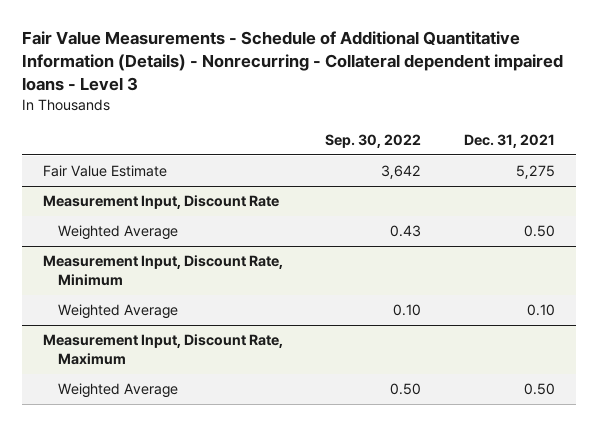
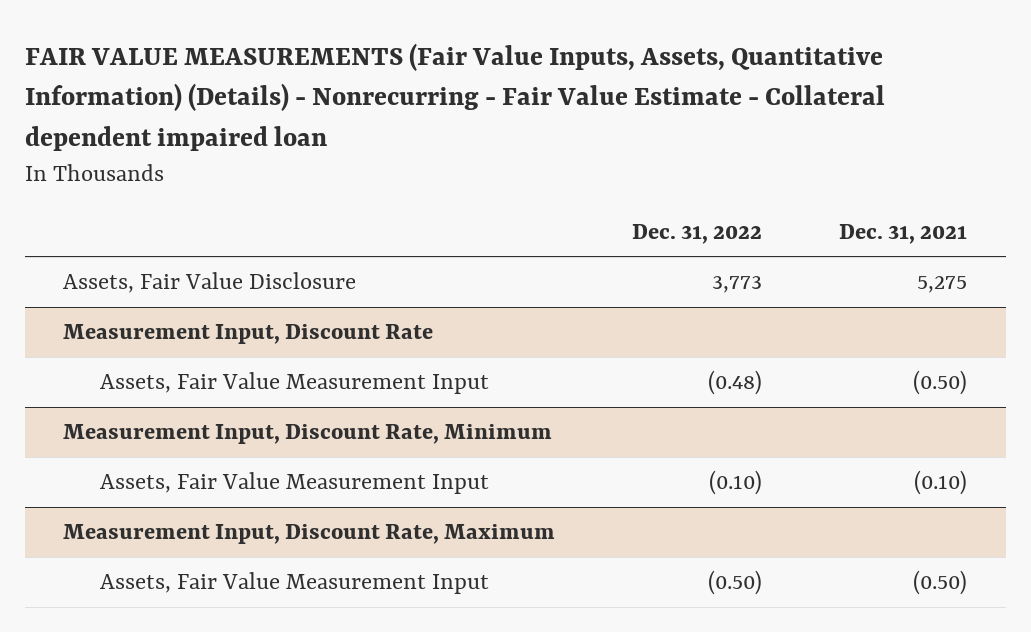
[21,31,563,91] Fair Value Measurements - Schedule of Additional Quantitative Information (Details) - Nonrecurring - Collateral dependent impaired loans - Level 3 -> [24,43,885,151] FAIR VALUE MEASUREMENTS (Fair Value Inputs, Assets, Quantitative Information) (Details) - Nonrecurring - Fair Value Estimate - Collateral dependent impaired loan
[325,133,422,148] Sep. 30, 2022 -> none
none -> [632,223,763,244] Dec. 31, 2022
[42,165,167,178] Fair Value Estimate -> [63,272,357,294] Assets, Fair Value Disclosure
[58,225,179,241] Weighted Average -> none
none -> [100,372,490,395] Assets, Fair Value Measurement Input
[58,304,179,320] Weighted Average -> none
none -> [100,472,490,495] Assets, Fair Value Measurement Input
[58,383,179,399] Weighted Average -> none
none -> [100,572,490,595] Assets, Fair Value Measurement Input

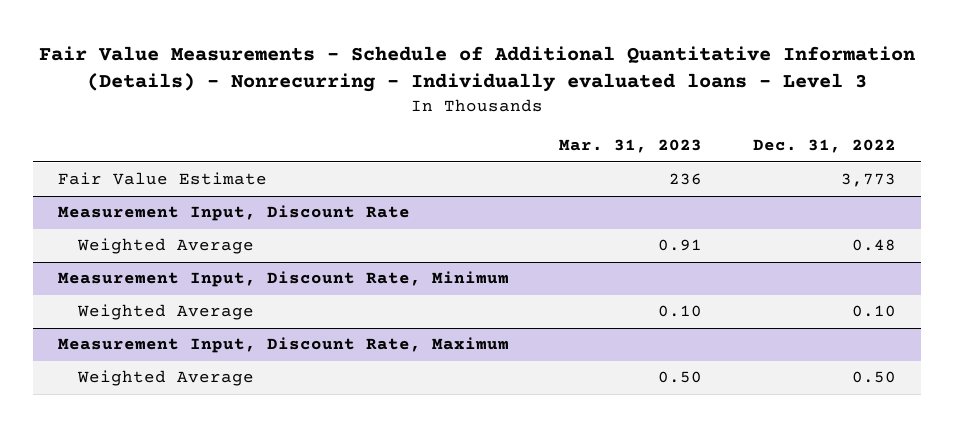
[24,43,885,151] FAIR VALUE MEASUREMENTS (Fair Value Inputs, Assets, Quantitative Information) (Details) - Nonrecurring - Fair Value Estimate - Collateral dependent impaired loan -> [38,46,915,93] Fair Value Measurements - Schedule of Additional Quantitative Information (Details) - Nonrecurring - Individually evaluated loans - Level 3
[839,223,968,244] Dec. 31, 2021 -> none
none -> [559,139,703,154] Mar. 31, 2023
[63,272,357,294] Assets, Fair Value Disclosure -> [57,172,267,186] Fair Value Estimate
[100,372,490,395] Assets, Fair Value Measurement Input -> none
none -> [77,238,255,255] Weighted Average
[100,472,490,495] Assets, Fair Value Measurement Input -> none
none -> [77,304,255,321] Weighted Average
[100,572,490,595] Assets, Fair Value Measurement Input -> none
none -> [77,370,255,387] Weighted Average

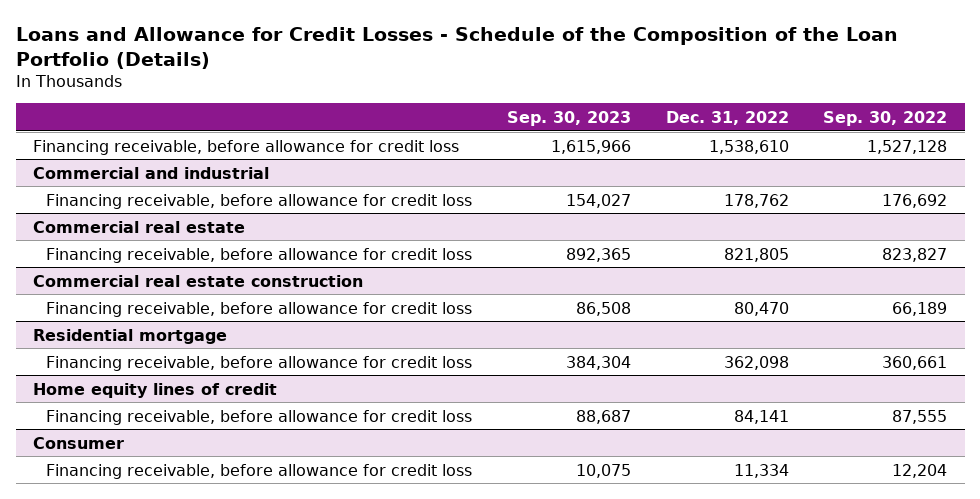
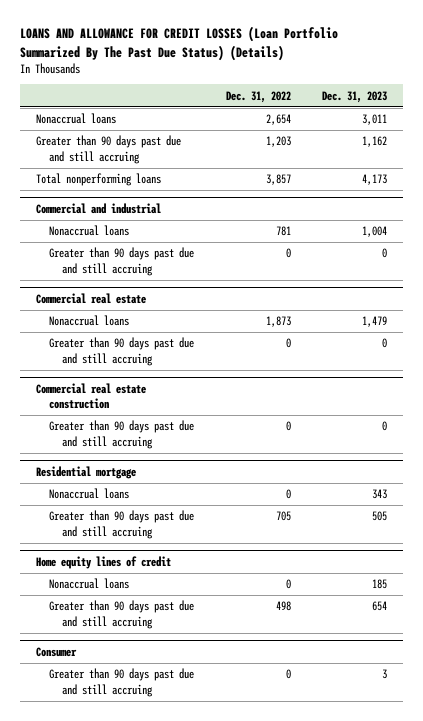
[15,26,898,69] Loans and Allowance for Credit Losses - Schedule of the Composition of the Loan Portfolio (Details) -> [20,26,339,61] LOANS AND ALLOWANCE FOR CREDIT LOSSES (Loan Portfolio Summarized By The Past Due Status) (Details)
[507,110,632,126] Sep. 30, 2023 -> none
[823,110,948,126] Sep. 30, 2022 -> none
none -> [322,90,388,103] Dec. 31, 2023
[32,139,459,155] Financing receivable, before allowance for credit loss -> none
none -> [35,113,116,125] Nonaccrual loans
none -> [35,135,181,164] Greater than 90 days past due and still accruing
none -> [35,173,161,187] Total nonperforming loans
[46,193,473,209] Financing receivable, before allowance for credit loss -> none
none -> [49,225,130,237] Nonaccrual loans
none -> [49,247,195,276] Greater than 90 days past due and still accruing
[46,247,473,263] Financing receivable, before allowance for credit loss -> none
none -> [49,315,130,327] Nonaccrual loans
none -> [49,337,195,366] Greater than 90 days past due and still accruing
[46,301,473,317] Financing receivable, before allowance for credit loss -> none
none -> [49,420,195,449] Greater than 90 days past due and still accruing
[46,355,473,371] Financing receivable, before allowance for credit loss -> none
none -> [49,488,130,500] Nonaccrual loans
none -> [49,510,195,539] Greater than 90 days past due and still accruing
[46,409,473,425] Financing receivable, before allowance for credit loss -> none
none -> [49,578,130,590] Nonaccrual loans
none -> [49,600,195,629] Greater than 90 days past due and still accruing
[46,463,473,479] Financing receivable, before allowance for credit loss -> none
none -> [49,668,195,697] Greater than 90 days past due and still accruing

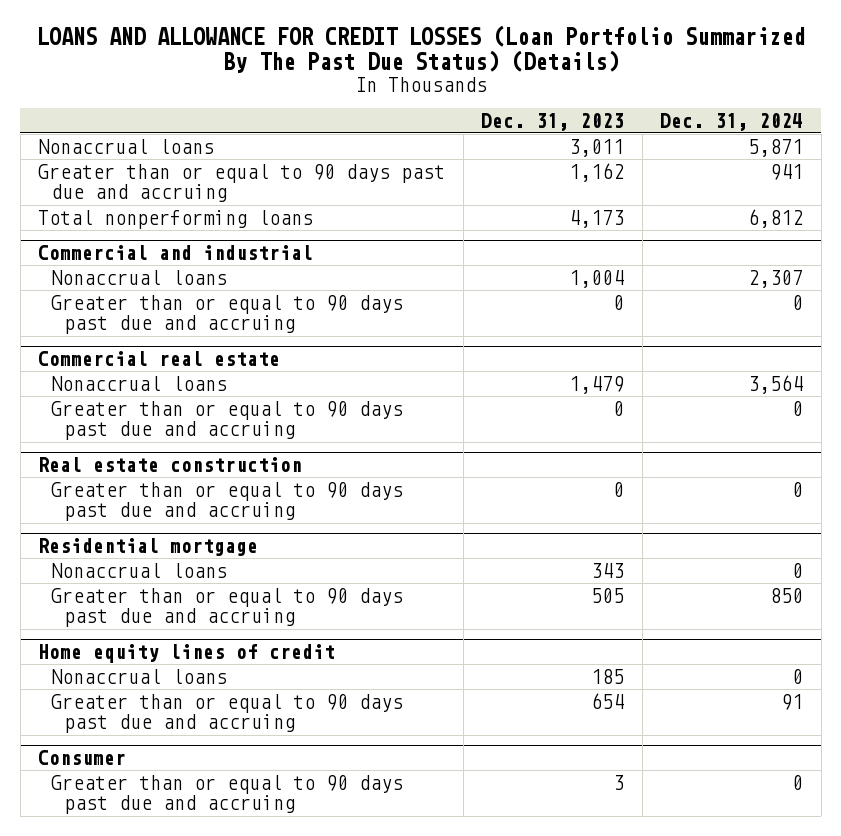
[225,90,291,103] Dec. 31, 2022 -> none
none -> [660,112,804,131] Dec. 31, 2024
[35,135,181,164] Greater than 90 days past due and still accruing -> [38,163,446,203] Greater than or equal to 90 days past due and accruing
[49,247,195,276] Greater than 90 days past due and still accruing -> [50,294,403,335] Greater than or equal to 90 days past due and accruing
[49,337,195,366] Greater than 90 days past due and still accruing -> [50,400,403,441] Greater than or equal to 90 days past due and accruing
[35,382,146,410] Commercial real estate construction -> [38,457,303,473] Real estate construction
[49,420,195,449] Greater than 90 days past due and still accruing -> [50,481,403,522] Greater than or equal to 90 days past due and accruing
[49,510,195,539] Greater than 90 days past due and still accruing -> [50,587,403,628] Greater than or equal to 90 days past due and accruing
[49,600,195,629] Greater than 90 days past due and still accruing -> [50,693,403,734] Greater than or equal to 90 days past due and accruing
[49,668,195,697] Greater than 90 days past due and still accruing -> [50,774,403,815] Greater than or equal to 90 days past due and accruing

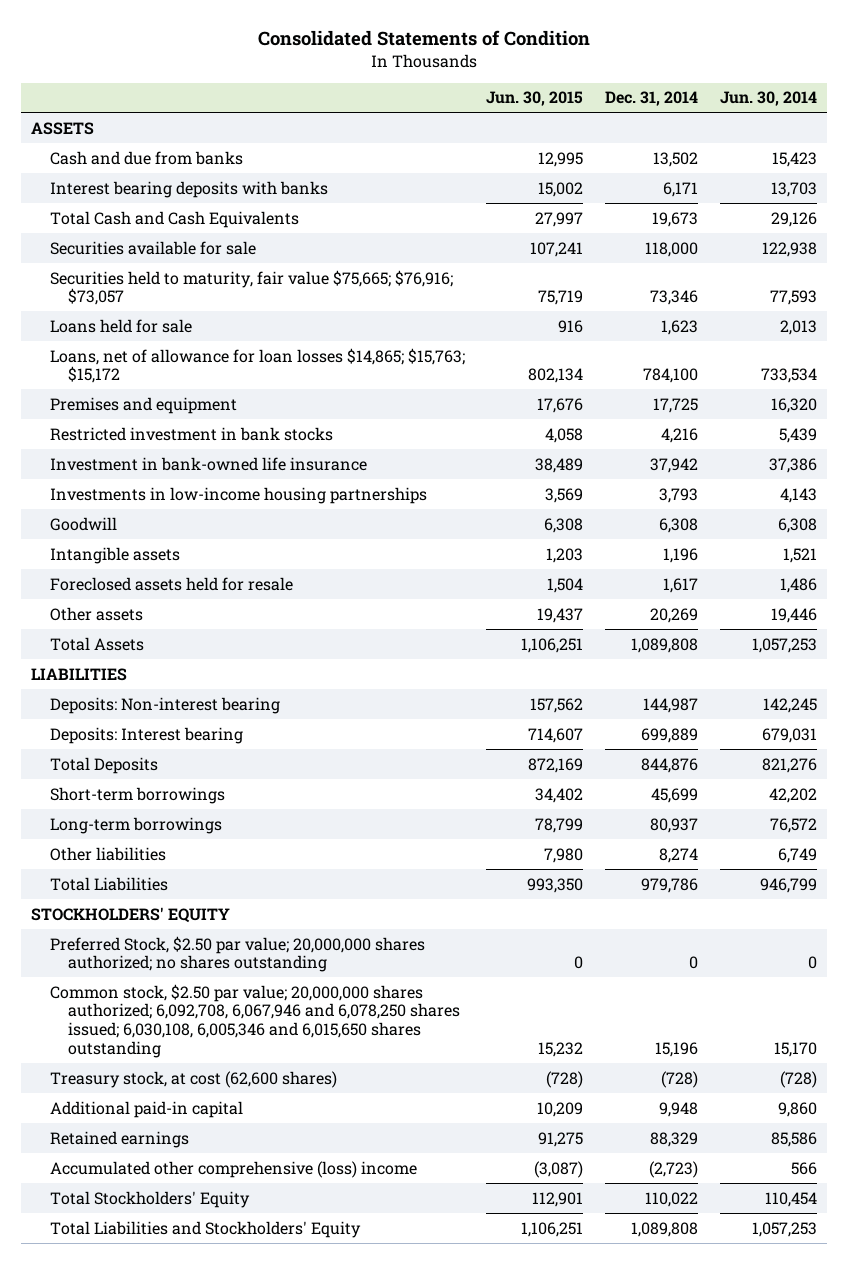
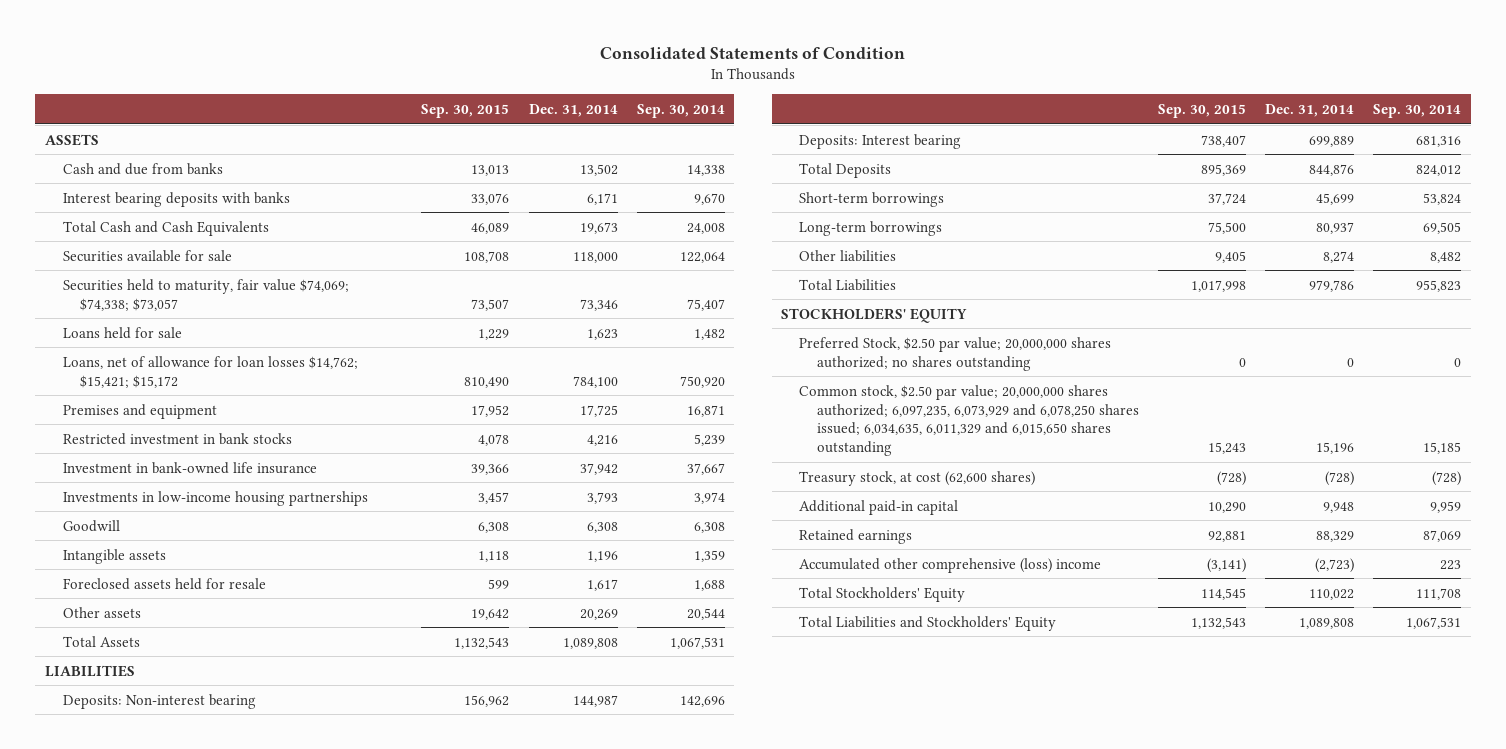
[486,91,584,107] Jun. 30, 2015 -> none
[719,91,817,107] Jun. 30, 2014 -> none
none -> [421,103,510,118] Sep. 30, 2015
none -> [636,103,725,118] Sep. 30, 2014
[49,269,453,306] Securities held to maturity, fair value $75,665; $76,916; $73,057 -> [62,278,349,311] Securities held to maturity, fair value $74,069; $74,338; $73,057
[49,347,465,384] Loans, net of allowance for loan losses $14,865; $15,763; $15,172 -> [62,355,358,388] Loans, net of allowance for loan losses $14,762; $15,421; $15,172
[49,983,460,1058] Common stock, $2.50 par value; 20,000,000 shares authorized; 6,092,708, 6,067,946 and 6,078,250 shares issued; 6,030,108, 6,005,346 and 6,015,650 shares outstanding -> [799,384,1140,457] Common stock, $2.50 par value; 20,000,000 shares authorized; 6,097,235, 6,073,929 and 6,078,250 shares issued; 6,034,635, 6,011,329 and 6,015,650 shares outstanding

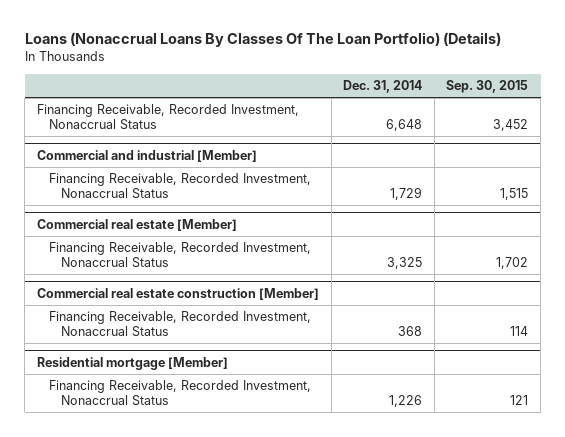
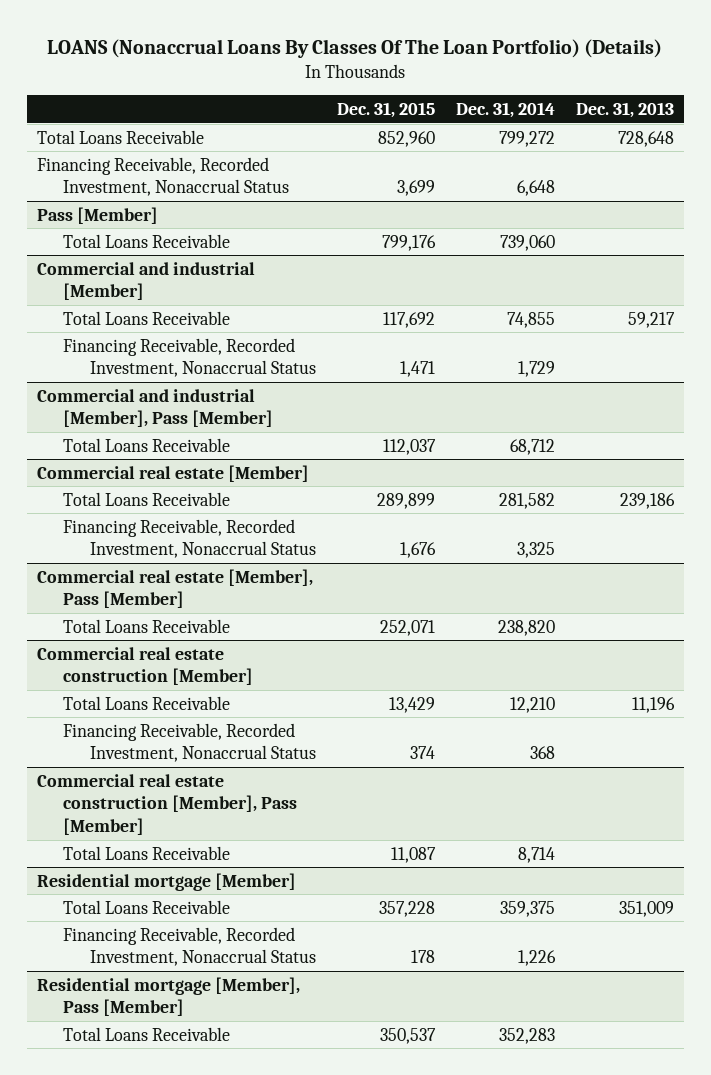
[24,32,501,48] Loans (Nonaccrual Loans By Classes Of The Loan Portfolio) (Details) -> [47,38,663,58] LOANS (Nonaccrual Loans By Classes Of The Loan Portfolio) (Details)
[446,80,529,94] Sep. 30, 2015 -> none
none -> [336,101,435,118] Dec. 31, 2015
none -> [575,101,674,118] Dec. 31, 2013
none -> [37,129,205,144] Total Loans Receivable
none -> [37,206,159,224] Pass [Member]
none -> [63,233,231,248] Total Loans Receivable
none -> [63,310,231,325] Total Loans Receivable
none -> [37,388,274,428] Commercial and industrial [Member], Pass [Member]
none -> [63,437,231,452] Total Loans Receivable
none -> [63,491,231,506] Total Loans Receivable
none -> [37,568,314,609] Commercial real estate [Member], Pass [Member]
none -> [63,618,231,633] Total Loans Receivable
none -> [63,695,231,710] Total Loans Receivable
none -> [37,773,298,835] Commercial real estate construction [Member], Pass [Member]
none -> [63,845,231,860] Total Loans Receivable
none -> [63,899,231,914] Total Loans Receivable
none -> [37,976,301,1017] Residential mortgage [Member], Pass [Member]
none -> [63,1026,231,1041] Total Loans Receivable

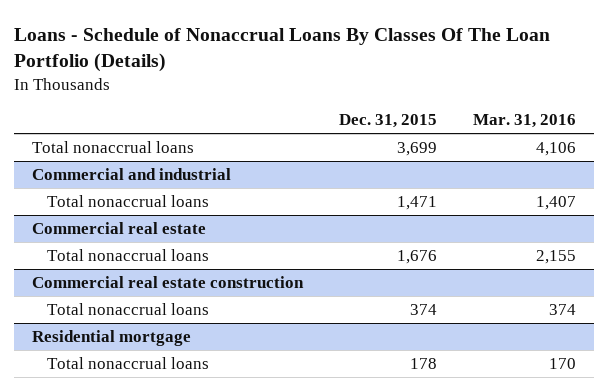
[47,38,663,58] LOANS (Nonaccrual Loans By Classes Of The Loan Portfolio) (Details) -> [14,27,551,72] Loans - Schedule of Nonaccrual Loans By Classes Of The Loan Portfolio (Details)
[455,101,555,118] Dec. 31, 2014 -> none
[575,101,674,118] Dec. 31, 2013 -> none
none -> [472,114,576,129] Mar. 31, 2016
[37,129,205,144] Total Loans Receivable -> none
[37,206,159,224] Pass [Member] -> none
[63,233,231,248] Total Loans Receivable -> none
[63,310,231,325] Total Loans Receivable -> none
[37,388,274,428] Commercial and industrial [Member], Pass [Member] -> none
[63,437,231,452] Total Loans Receivable -> none
[63,491,231,506] Total Loans Receivable -> none
[37,568,314,609] Commercial real estate [Member], Pass [Member] -> none
[63,618,231,633] Total Loans Receivable -> none
[63,695,231,710] Total Loans Receivable -> none
[37,773,298,835] Commercial real estate construction [Member], Pass [Member] -> none
[63,845,231,860] Total Loans Receivable -> none
[63,899,231,914] Total Loans Receivable -> none
[37,976,301,1017] Residential mortgage [Member], Pass [Member] -> none
[63,1026,231,1041] Total Loans Receivable -> none
[37,156,290,197] Financing Receivable, Recorded Investment, Nonaccrual Status -> [32,140,195,153] Total nonaccrual loans
[37,261,256,301] Commercial and industrial [Member] -> [32,167,232,180] Commercial and industrial
[63,337,316,378] Financing Receivable, Recorded Investment, Nonaccrual Status -> [47,194,210,207] Total nonaccrual loans
[37,464,310,482] Commercial real estate [Member] -> [32,221,207,234] Commercial real estate
[63,518,316,559] Financing Receivable, Recorded Investment, Nonaccrual Status -> [47,248,210,261] Total nonaccrual loans
[37,646,254,686] Commercial real estate construction [Member] -> [32,275,305,288] Commercial real estate construction
[63,722,316,763] Financing Receivable, Recorded Investment, Nonaccrual Status -> [47,302,210,315] Total nonaccrual loans
[37,872,297,891] Residential mortgage [Member] -> [32,329,192,346] Residential mortgage
[63,926,316,967] Financing Receivable, Recorded Investment, Nonaccrual Status -> [47,356,210,369] Total nonaccrual loans

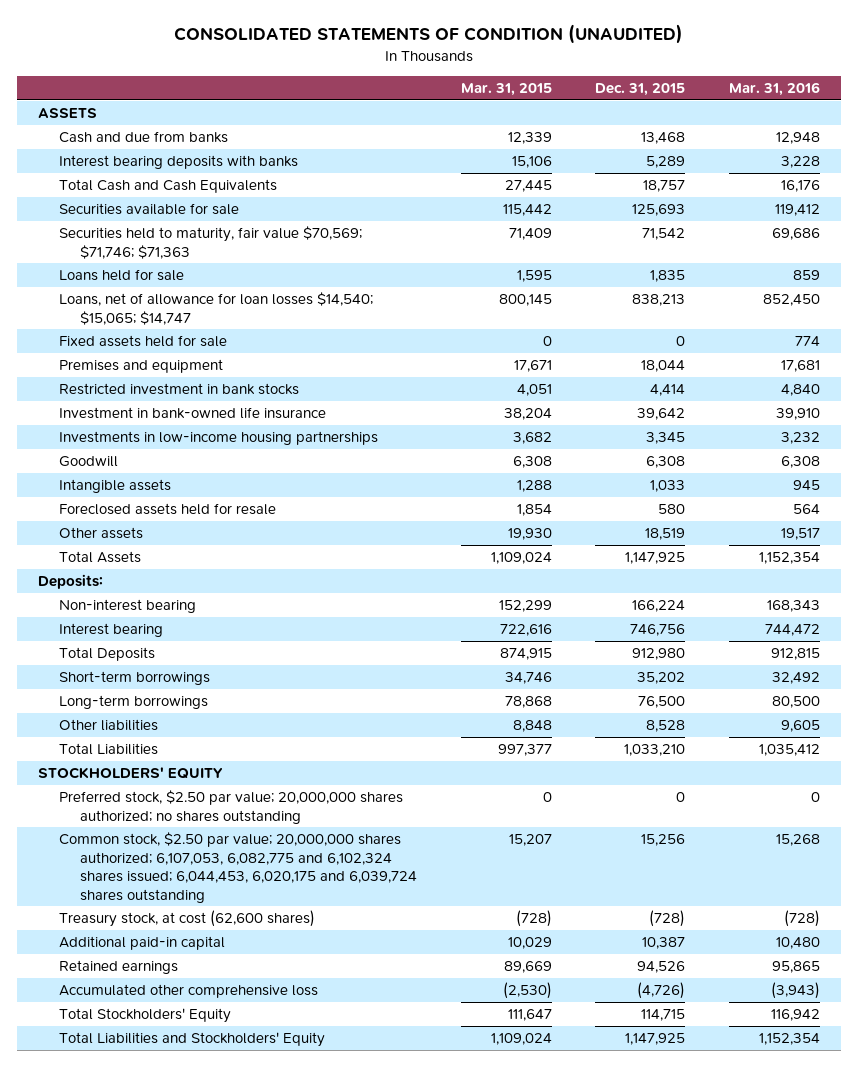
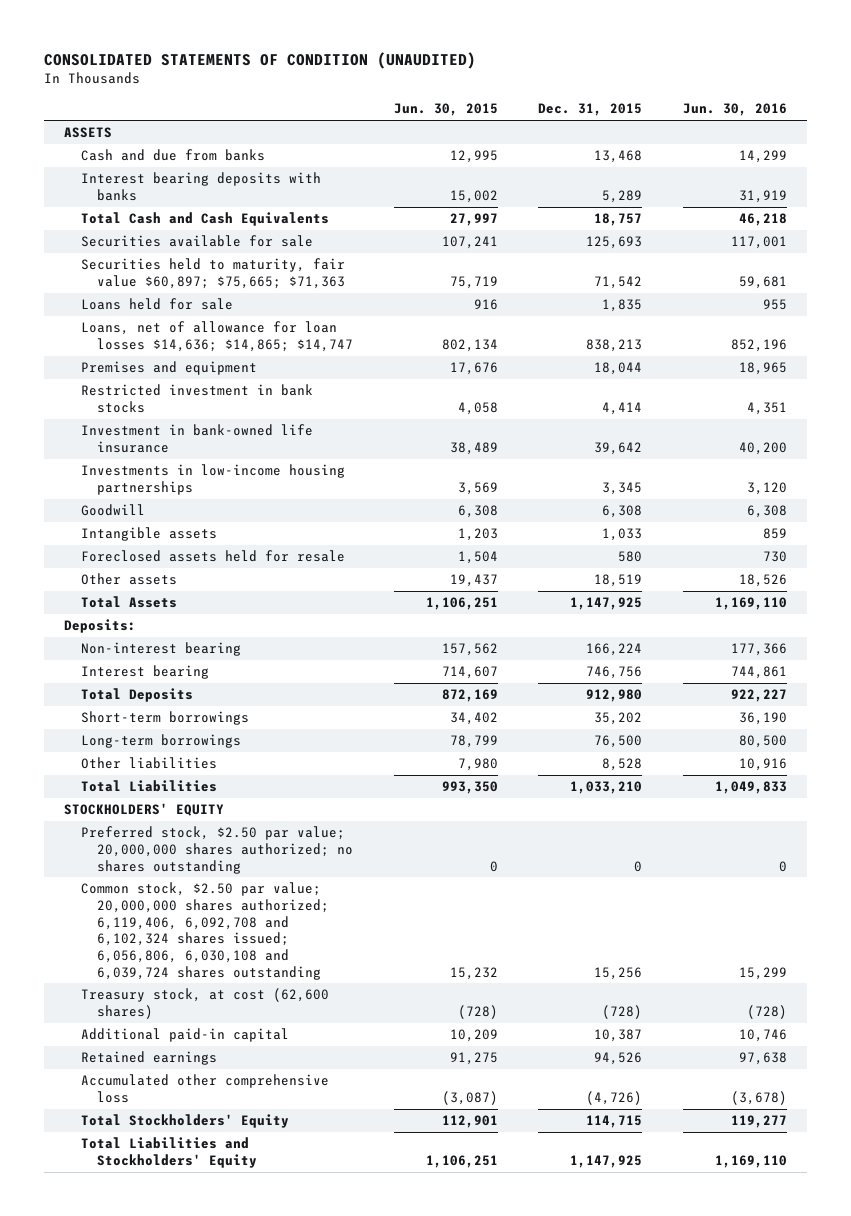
[460,82,552,96] Mar. 31, 2015 -> none
[728,81,820,96] Mar. 31, 2016 -> none
none -> [393,103,498,117] Jun. 30, 2015
none -> [682,103,787,117] Jun. 30, 2016
[59,226,363,259] Securities held to maturity, fair value $70,569; $71,746; $71,363 -> [80,258,346,290] Securities held to maturity, fair value $60,897; $75,665; $71,363
[59,335,228,348] Fixed assets held for sale -> none
[59,292,374,325] Loans, net of allowance for loan losses $14,540; $15,065; $14,747 -> [80,321,354,353] Loans, net of allowance for loan losses $14,636; $14,865; $14,747
[59,832,418,903] Common stock, $2.50 par value; 20,000,000 shares authorized; 6,107,053, 6,082,775 and 6,102,324 shares issued; 6,044,453, 6,020,175 and 6,039,724 shares outstanding -> [80,882,330,980] Common stock, $2.50 par value; 20,000,000 shares authorized; 6,119,406, 6,092,708 and 6,102,324 shares issued; 6,056,806, 6,030,108 and 6,039,724 shares outstanding

